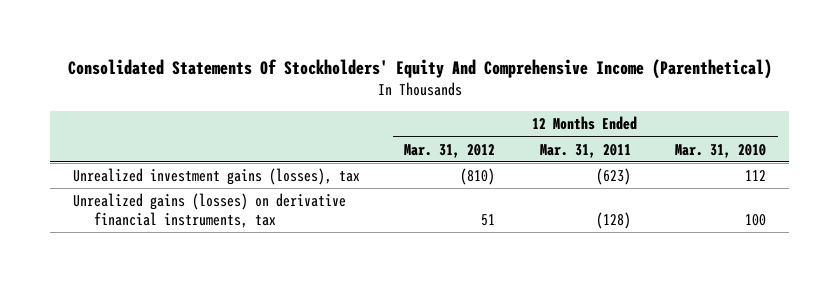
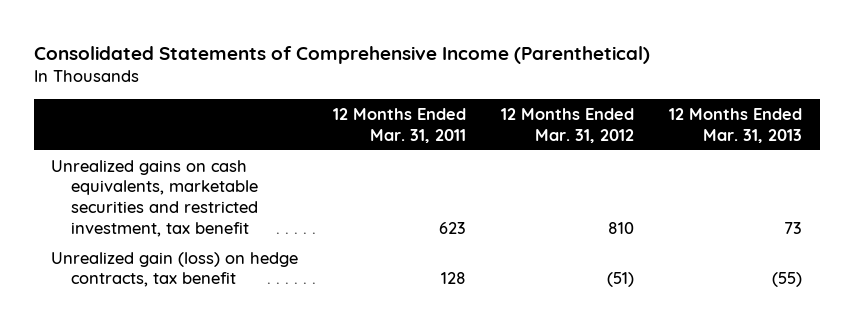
[67,59,772,80] Consolidated Statements Of Stockholders' Equity And Comprehensive Income (Parenthetical) -> [34,45,651,64] Consolidated Statements of Comprehensive Income (Parenthetical)
[675,143,767,158] Mar. 31, 2010 -> none
none -> [669,107,803,143] 12 Months Ended Mar. 31, 2013
[72,168,360,186] Unrealized investment gains (losses), tax -> [51,159,259,237] Unrealized gains on cash equivalents, marketable securities and restricted investment, tax benefit
[460,168,496,186] (810) -> [608,221,635,234] 810
[595,168,631,186] (623) -> [439,221,467,234] 623
[72,193,346,229] Unrealized gains (losses) on derivative financial instruments, tax -> [51,251,299,288] Unrealized gain (loss) on hedge contracts, tax benefit
[481,214,496,227] 51 -> [607,272,635,288] (51)
[595,212,631,230] (128) -> [441,272,467,285] 128

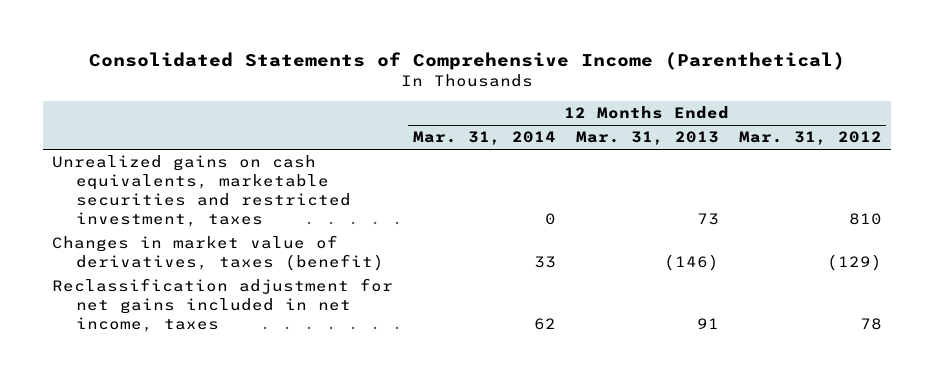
[333,107,467,143] 12 Months Ended Mar. 31, 2011 -> none
none -> [413,131,557,146] Mar. 31, 2014
[51,251,299,288] Unrealized gain (loss) on hedge contracts, tax benefit -> none
[51,159,259,237] Unrealized gains on cash equivalents, marketable securities and restricted investment, tax benefit -> [52,155,351,227] Unrealized gains on cash equivalents, marketable securities and restricted investment, taxes
none -> [52,235,384,272] Changes in market value of derivatives, taxes (benefit)
none -> [52,278,394,332] Reclassification adjustment for net gains included in net income, taxes

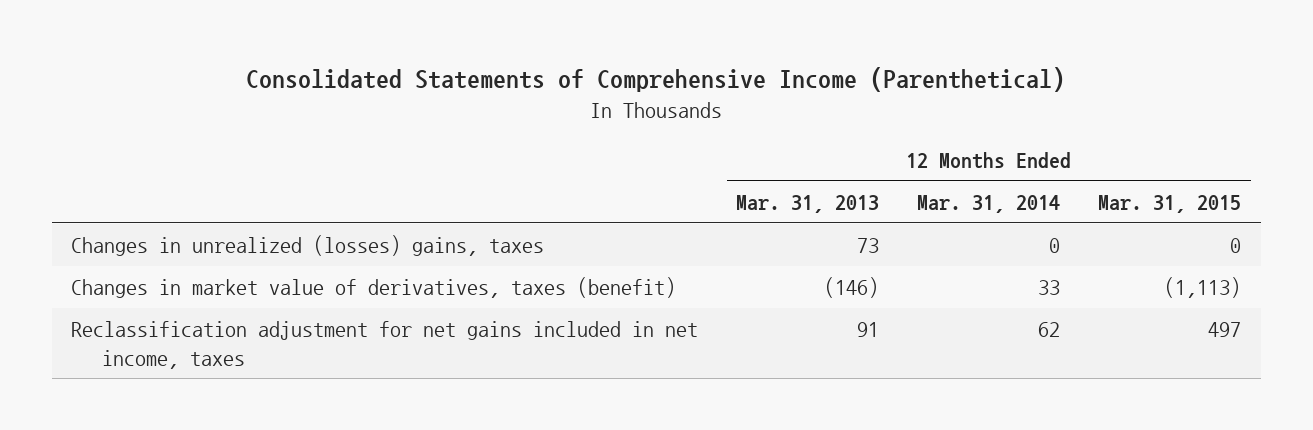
[738,131,882,146] Mar. 31, 2012 -> none
none -> [1098,194,1242,213] Mar. 31, 2015
[52,155,351,227] Unrealized gains on cash equivalents, marketable securities and restricted investment, taxes -> [71,235,545,257] Changes in unrealized (losses) gains, taxes

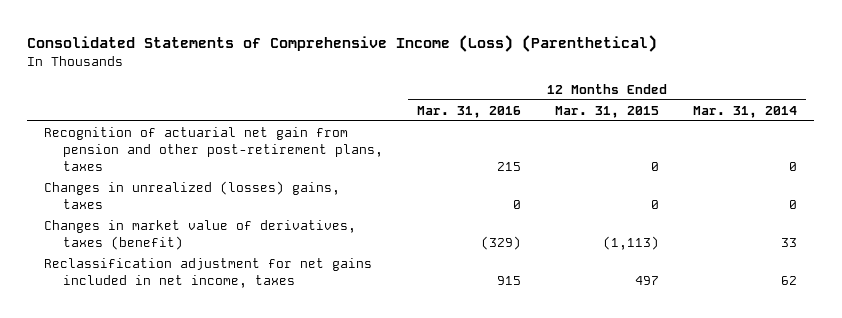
[246,66,1066,92] Consolidated Statements of Comprehensive Income (Parenthetical) -> [27,34,658,52] Consolidated Statements of Comprehensive Income (Loss) (Parenthetical)
[736,194,880,213] Mar. 31, 2013 -> none
none -> [416,105,521,118] Mar. 31, 2016
none -> [44,127,383,172] Recognition of actuarial net gain from pension and other post-retirement plans, taxes

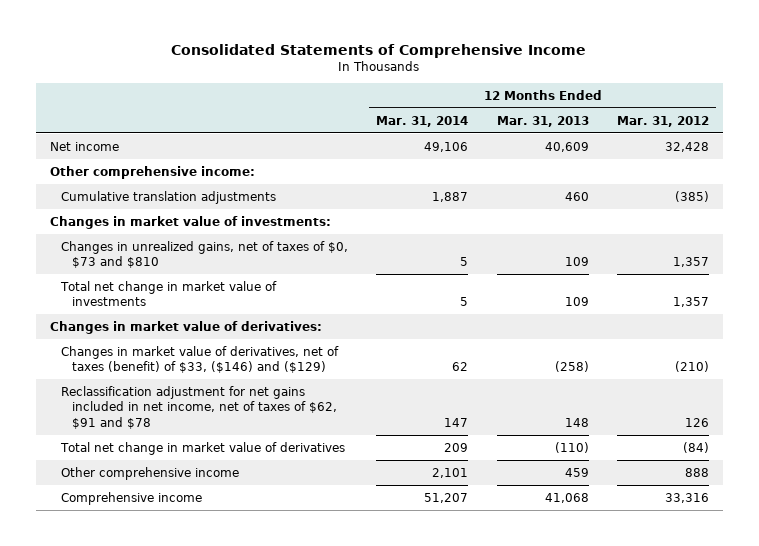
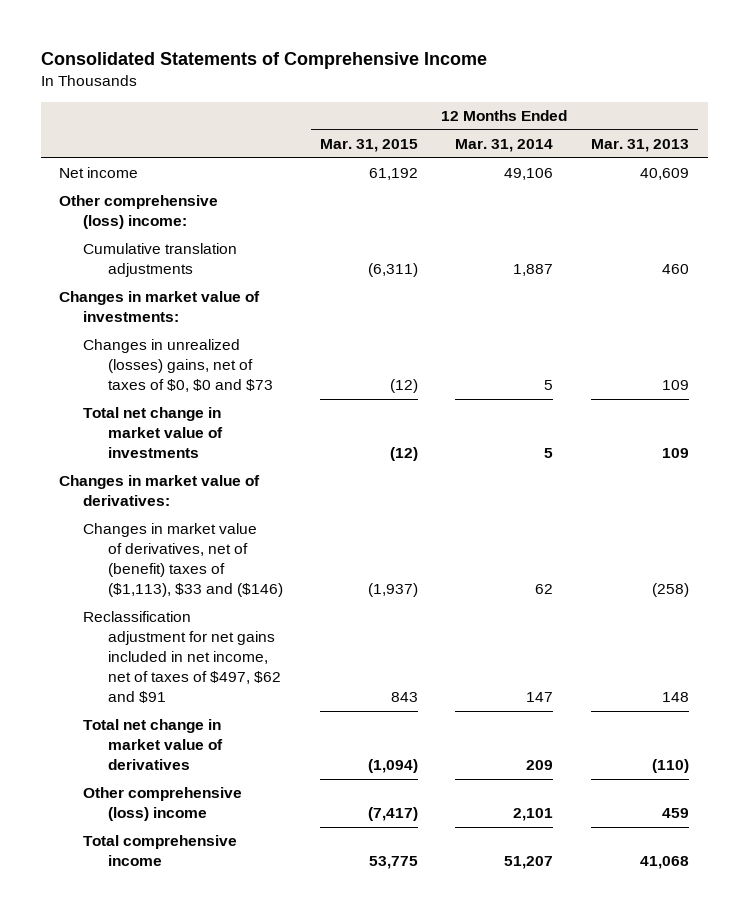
[616,115,709,127] Mar. 31, 2012 -> none
none -> [319,139,418,153] Mar. 31, 2015
[49,165,255,179] Other comprehensive income: -> [59,195,219,230] Other comprehensive (loss) income:
[61,240,349,269] Changes in unrealized gains, net of taxes of $0, $73 and $810 -> [83,339,273,393] Changes in unrealized (losses) gains, net of taxes of $0, $0 and $73
[61,345,340,374] Changes in market value of derivatives, net of taxes (benefit) of $33, ($146) and ($129) -> [83,523,283,598] Changes in market value of derivatives, net of (benefit) taxes of ($1,113), $33 and ($146)
[61,385,338,429] Reclassification adjustment for net gains included in net income, net of taxes of $62, $91 and $78 -> [83,611,281,703] Reclassification adjustment for net gains included in net income, net of taxes of $497, $62 and $91
[61,466,240,480] Other comprehensive income -> [83,787,243,822] Other comprehensive (loss) income
[61,491,203,505] Comprehensive income -> [83,835,238,867] Total comprehensive income

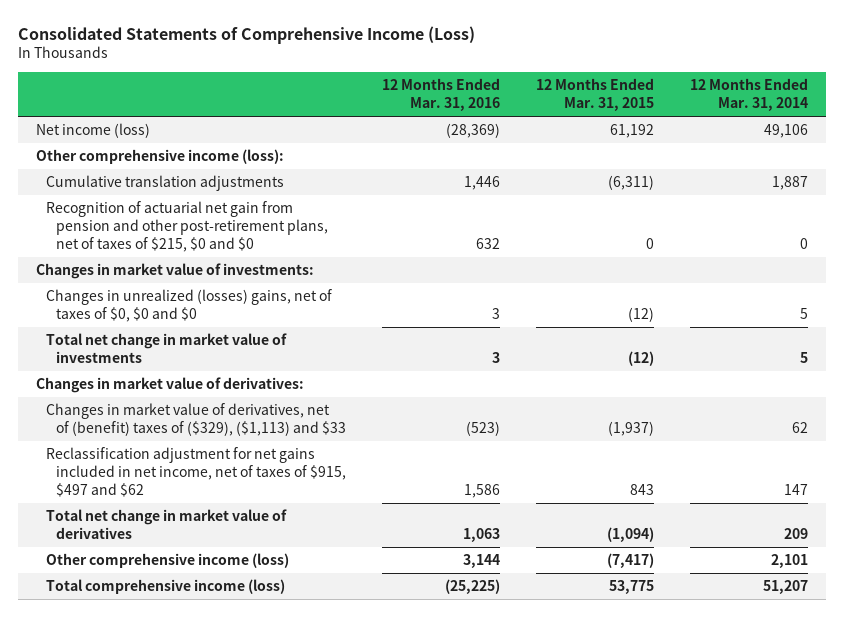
[40,51,487,69] Consolidated Statements of Comprehensive Income -> [18,25,476,44] Consolidated Statements of Comprehensive Income (Loss)
[590,139,689,153] Mar. 31, 2013 -> none
none -> [382,78,501,111] 12 Months Ended Mar. 31, 2016
[59,167,139,179] Net income -> [36,123,151,139] Net income (loss)
[59,195,219,230] Other comprehensive (loss) income: -> [36,149,285,165] Other comprehensive income (loss):
none -> [46,201,329,252] Recognition of actuarial net gain from pension and other post-retirement plans, net of taxes of $215, $0 and $0
[83,339,273,393] Changes in unrealized (losses) gains, net of taxes of $0, $0 and $73 -> [46,289,333,322] Changes in unrealized (losses) gains, net of taxes of $0, $0 and $0
[83,523,283,598] Changes in market value of derivatives, net of (benefit) taxes of ($1,113), $33 and ($146) -> [46,403,347,436] Changes in market value of derivatives, net of (benefit) taxes of ($329), ($1,113) and $33
[83,611,281,703] Reclassification adjustment for net gains included in net income, net of taxes of $497, $62 and $91 -> [46,447,347,497] Reclassification adjustment for net gains included in net income, net of taxes of $915, $497 and $62
[83,787,243,822] Other comprehensive (loss) income -> [46,553,290,569] Other comprehensive income (loss)
[83,835,238,867] Total comprehensive income -> [46,579,286,595] Total comprehensive income (loss)

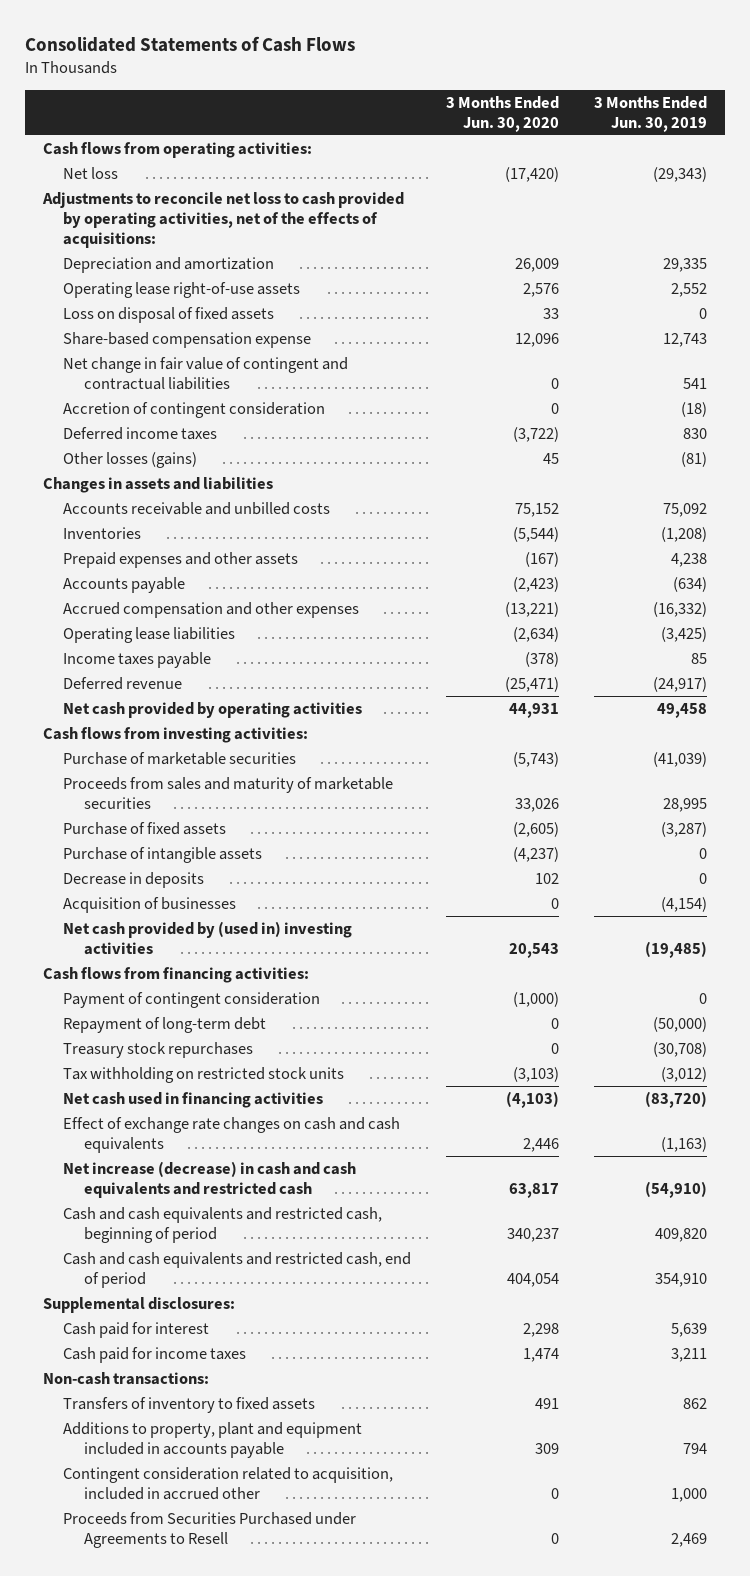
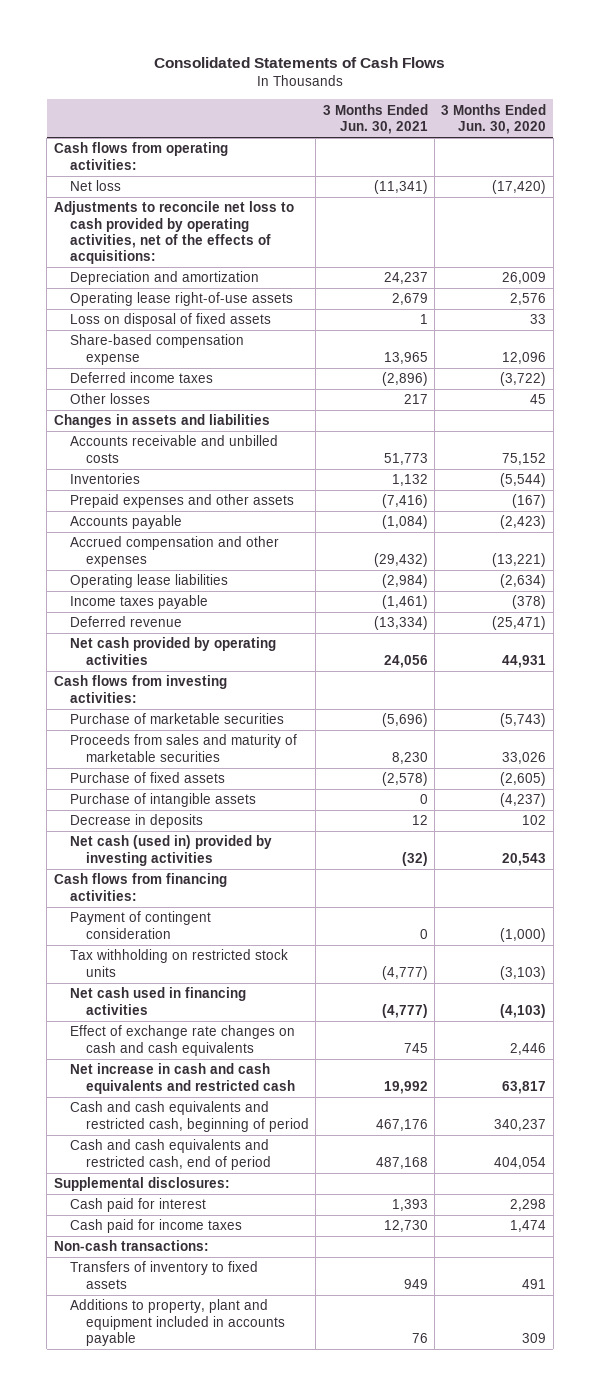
[594,95,708,132] 3 Months Ended Jun. 30, 2019 -> none
none -> [322,103,428,135] 3 Months Ended Jun. 30, 2021
[63,357,349,391] Net change in fair value of contingent and contractual liabilities -> none
[63,402,326,419] Accretion of contingent consideration -> none
[63,452,198,469] Other losses (gains) -> [69,393,150,405] Other losses
[63,897,237,914] Acquisition of businesses -> none
[63,921,353,956] Net cash provided by (used in) investing activities -> [69,835,272,866] Net cash (used in) provided by investing activities
[63,1017,267,1034] Repayment of long-term debt -> none
[63,1042,254,1059] Treasury stock repurchases -> none
[63,1161,357,1199] Net increase (decrease) in cash and cash equivalents and restricted cash -> [69,1063,295,1094] Net increase in cash and cash equivalents and restricted cash
[63,1467,394,1501] Contingent consideration related to acquisition, included in accrued other -> none
[63,1512,357,1549] Proceeds from Securities Purchased under Agreements to Resell -> none

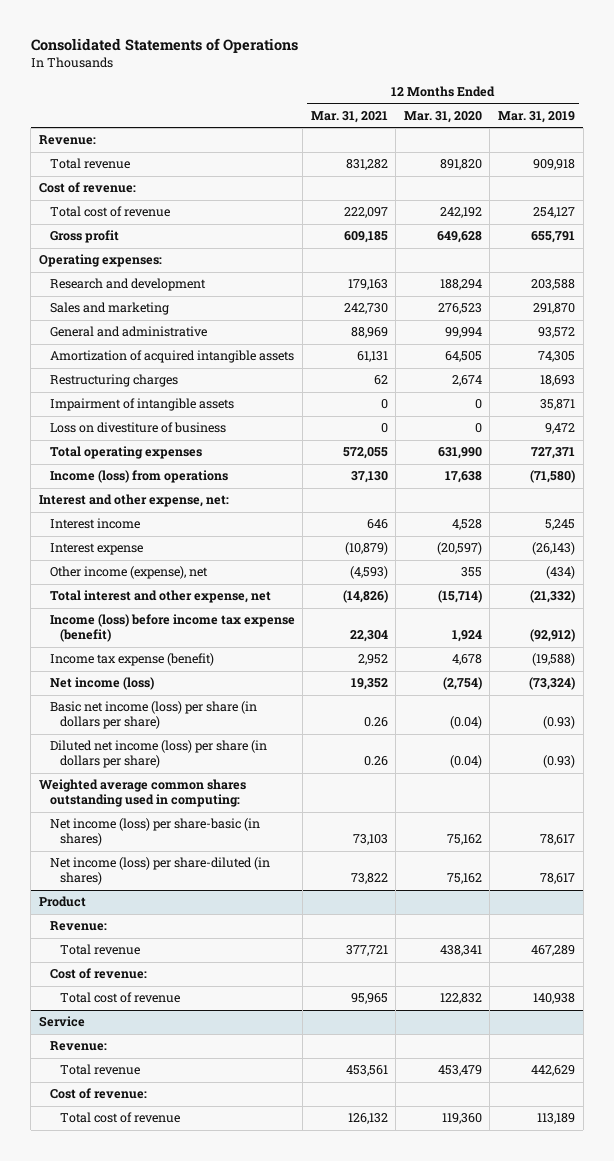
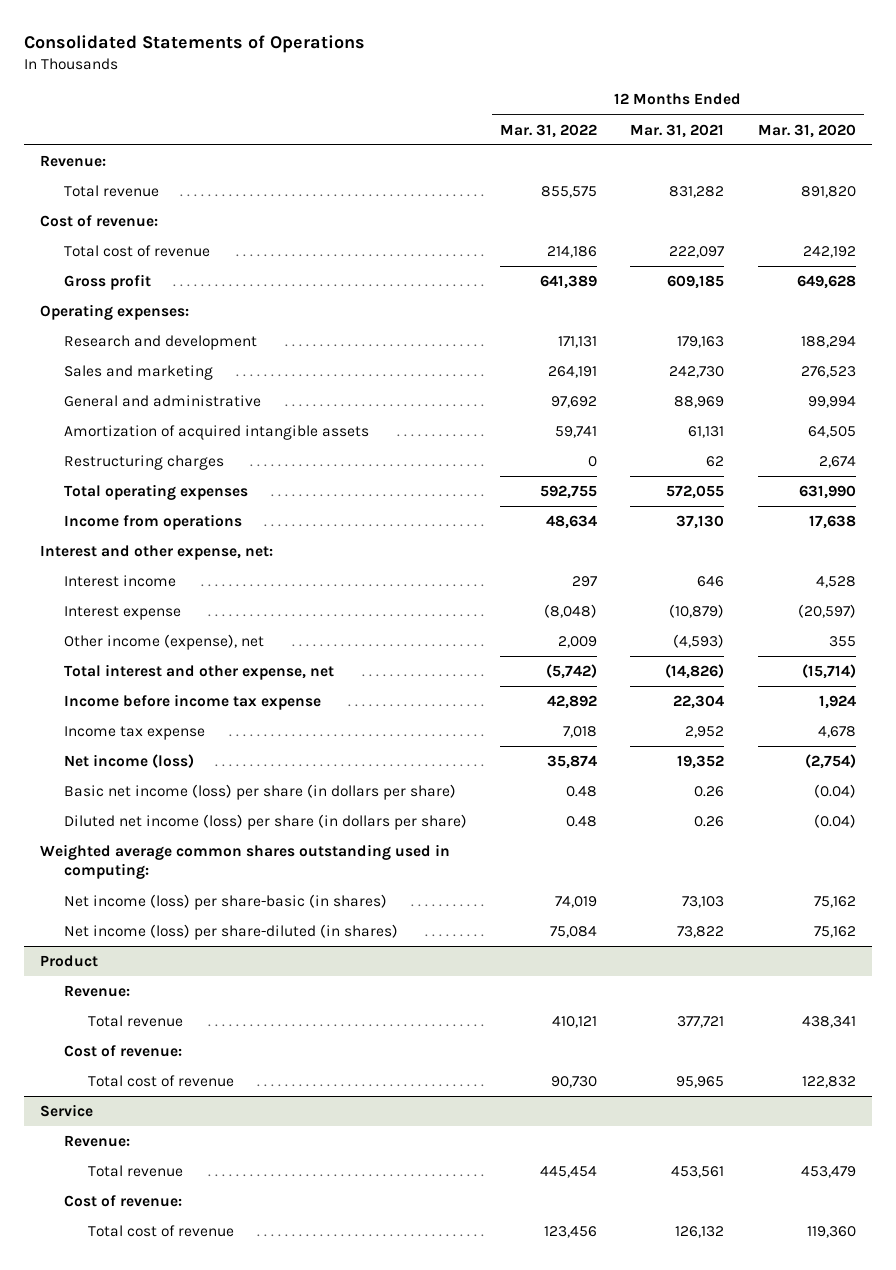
[498,110,576,123] Mar. 31, 2019 -> none
none -> [500,123,598,138] Mar. 31, 2022
[49,398,234,412] Impairment of intangible assets -> none
[49,422,226,434] Loss on divestiture of business -> none
[49,470,228,484] Income (loss) from operations -> [63,514,242,531] Income from operations
[49,614,295,643] Income (loss) before income tax expense (benefit) -> [63,694,321,711] Income before income tax expense
[49,653,214,667] Income tax expense (benefit) -> [63,726,205,741] Income tax expense

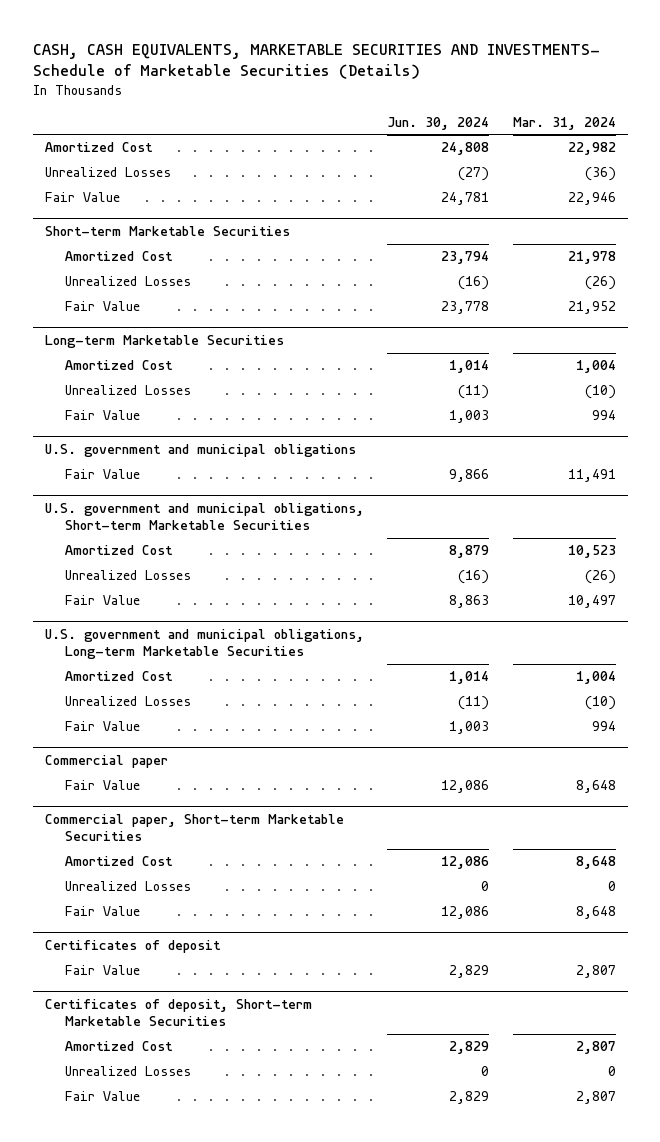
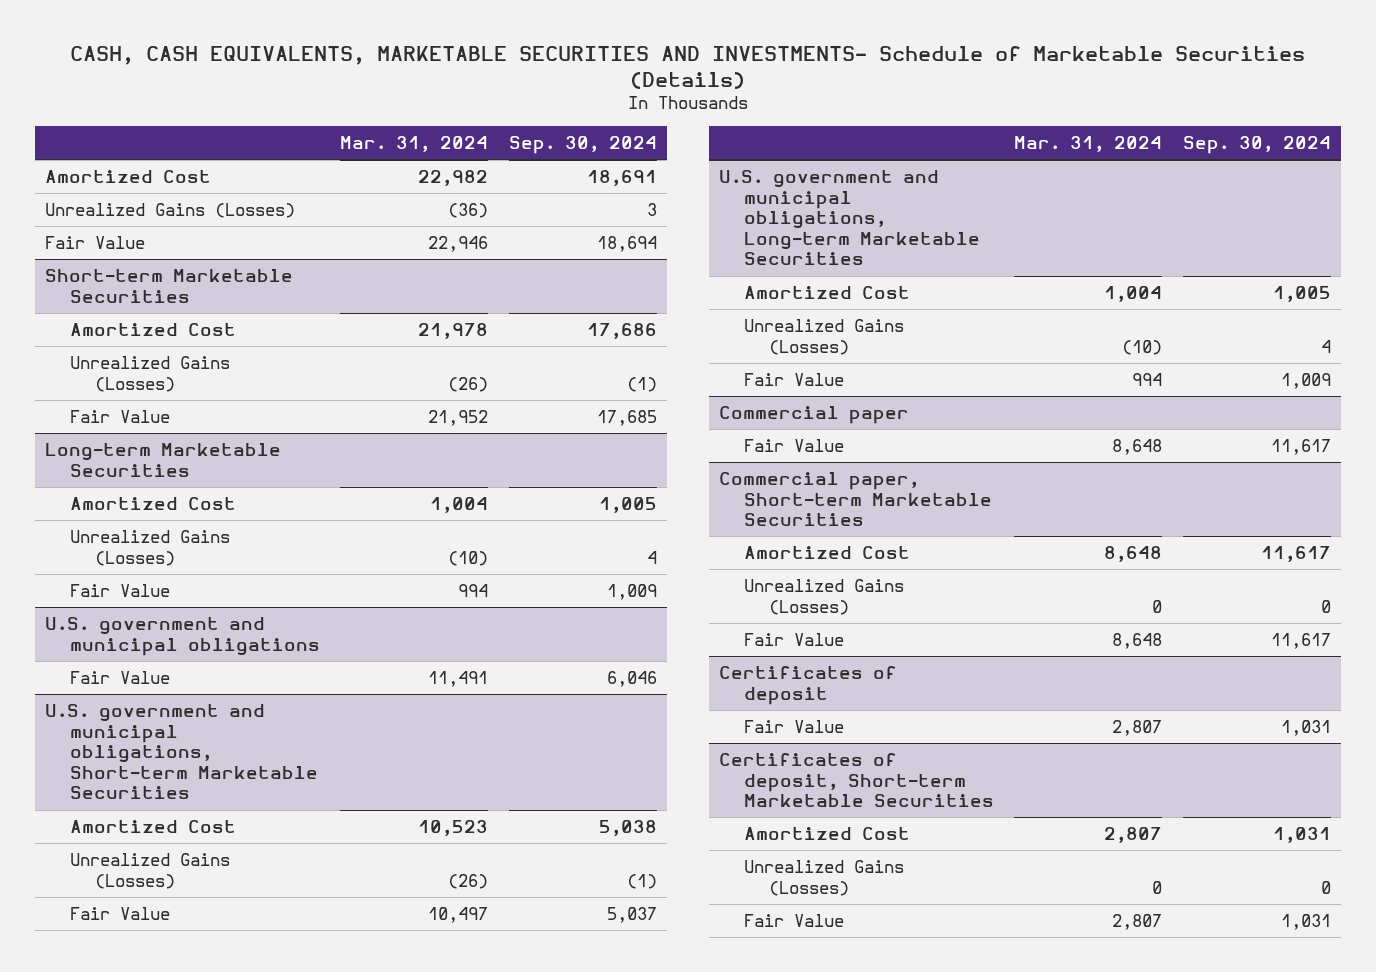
[387,116,490,130] Jun. 30, 2024 -> none
none -> [508,135,657,154] Sep. 30, 2024
[44,167,171,178] Unrealized Losses -> [44,202,295,218] Unrealized Gains (Losses)
[65,276,192,287] Unrealized Losses -> [70,355,231,392] Unrealized Gains (Losses)
[65,385,192,396] Unrealized Losses -> [70,529,231,566] Unrealized Gains (Losses)
[65,570,192,581] Unrealized Losses -> [70,852,231,889] Unrealized Gains (Losses)
[65,696,192,707] Unrealized Losses -> [744,318,905,355] Unrealized Gains (Losses)
[65,881,192,892] Unrealized Losses -> [744,578,905,615] Unrealized Gains (Losses)
[65,1066,192,1077] Unrealized Losses -> [744,859,905,896] Unrealized Gains (Losses)

